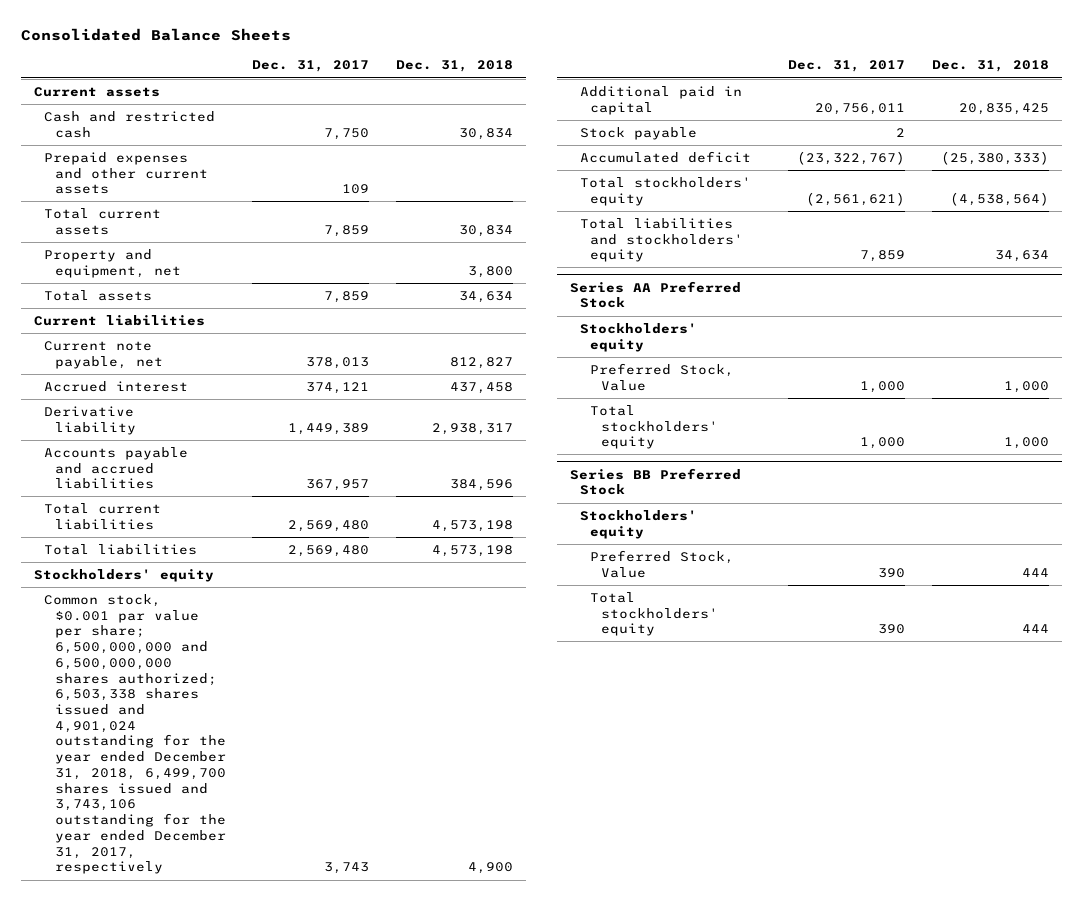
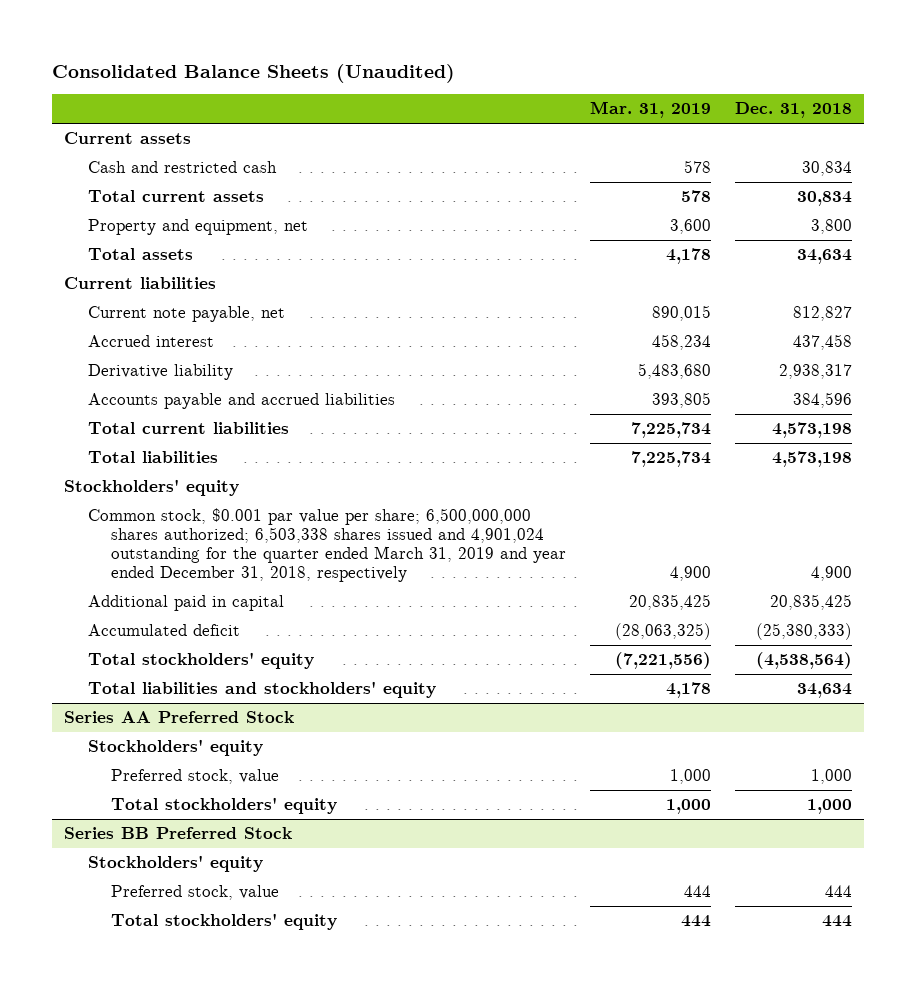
[21,28,292,42] Consolidated Balance Sheets -> [51,63,455,83] Consolidated Balance Sheets (Unaudited)
[252,60,370,73] Dec. 31, 2017 -> none
none -> [590,101,712,119] Mar. 31, 2019
[44,151,208,195] Prepaid expenses and other current assets -> none
[44,593,226,875] Common stock, $0.001 par value per share; 6,500,000,000 and 6,500,000,000 shares authorized; 6,503,338 shares issued and 4,901,024 outstanding for the year ended December 31, 2018, 6,499,700 shares issued and 3,743,106 outstanding for the year ended December 31, 2017, respectively -> [87,508,567,583] Common stock, $0.001 par value per share; 6,500,000,000 shares authorized; 6,503,338 shares issued and 4,901,024 outstanding for the quarter ended March 31, 2019 and year ended December 31, 2018, respectively
[580,126,698,140] Stock payable -> none
[590,362,735,391] Preferred Stock, Value -> [111,769,280,785] Preferred stock, value
[590,549,735,578] Preferred Stock, Value -> [111,885,280,901] Preferred stock, value

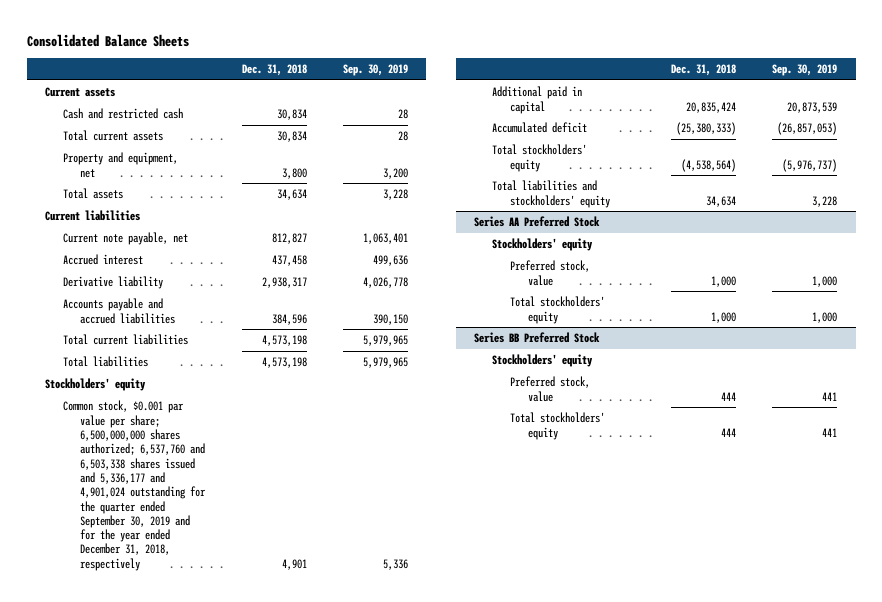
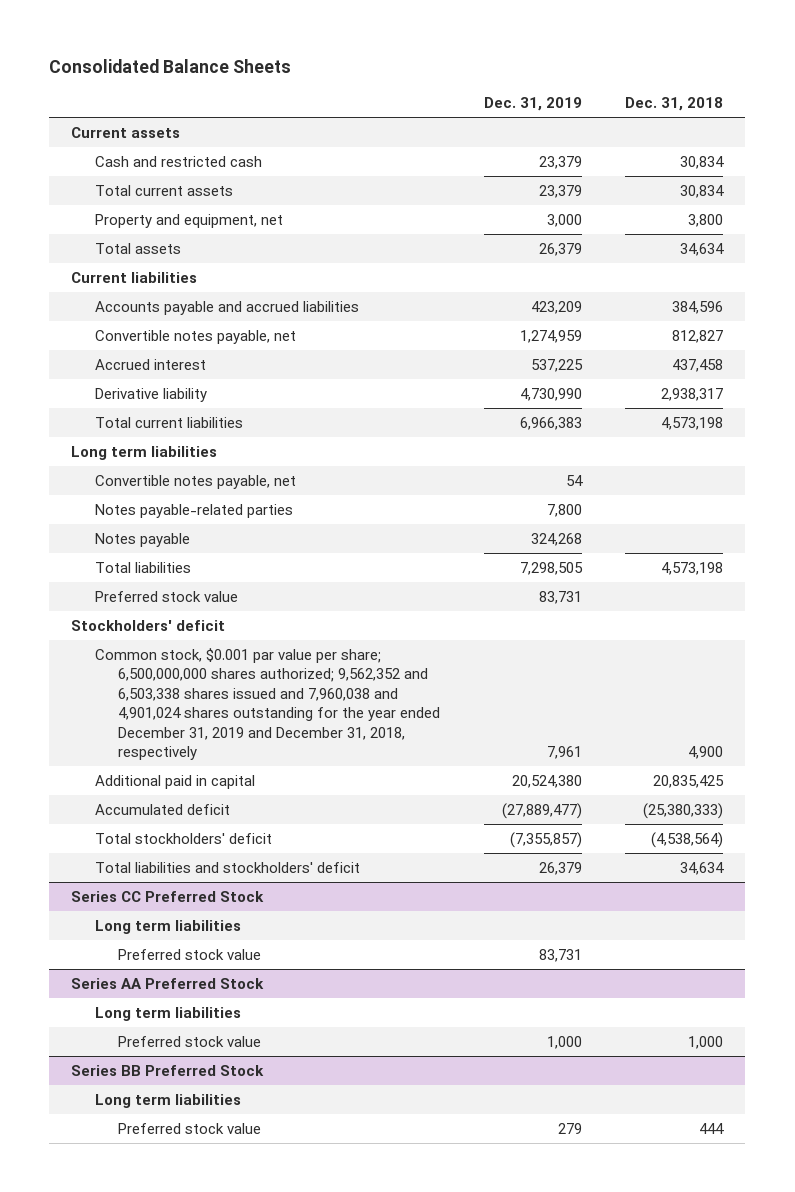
[342,64,408,77] Sep. 30, 2019 -> none
none -> [483,96,582,111] Dec. 31, 2019
[62,298,176,324] Accounts payable and accrued liabilities -> [94,300,359,315] Accounts payable and accrued liabilities
[62,232,188,246] Current note payable, net -> [94,329,296,344] Convertible notes payable, net
none -> [71,445,218,460] Long term liabilities
none -> [94,474,296,489] Convertible notes payable, net
none -> [94,503,293,518] Notes payable-related parties
none -> [94,532,190,547] Notes payable
none -> [94,590,238,602] Preferred stock value
[44,378,146,392] Stockholders' equity -> [71,619,226,631] Stockholders' deficit
[62,400,207,571] Common stock, $0.001 par value per share; 6,500,000,000 shares authorized; 6,537,760 and 6,503,338 shares issued and 5,336,177 and 4,901,024 outstanding for the quarter ended September 30, 2019 and for the year ended December 31, 2018, respectively -> [94,647,441,761] Common stock, $0.001 par value per share; 6,500,000,000 shares authorized; 9,562,352 and 6,503,338 shares issued and 7,960,038 and 4,901,024 shares outstanding for the year ended December 31, 2019 and December 31, 2018, respectively
[281,558,307,570] 4,901 -> [688,746,724,760] 4,900
[686,101,737,113] 20,835,424 -> [653,774,725,788] 20,835,425
[492,144,588,172] Total stockholders' equity -> [94,832,272,844] Total stockholders' deficit
[492,180,611,208] Total liabilities and stockholders' equity -> [94,861,360,873] Total liabilities and stockholders' deficit
none -> [71,890,265,902] Series CC Preferred Stock
none -> [94,919,241,934] Long term liabilities
none -> [118,948,262,960] Preferred stock value
[492,238,594,252] Stockholders' equity -> none
[510,296,606,324] Total stockholders' equity -> none
none -> [94,1006,241,1021] Long term liabilities
[510,260,591,286] Preferred stock, value -> [118,1035,262,1047] Preferred stock value
[492,354,594,368] Stockholders' equity -> none
[510,412,606,440] Total stockholders' equity -> none
none -> [94,1093,241,1108] Long term liabilities
[510,376,591,402] Preferred stock, value -> [118,1122,262,1134] Preferred stock value

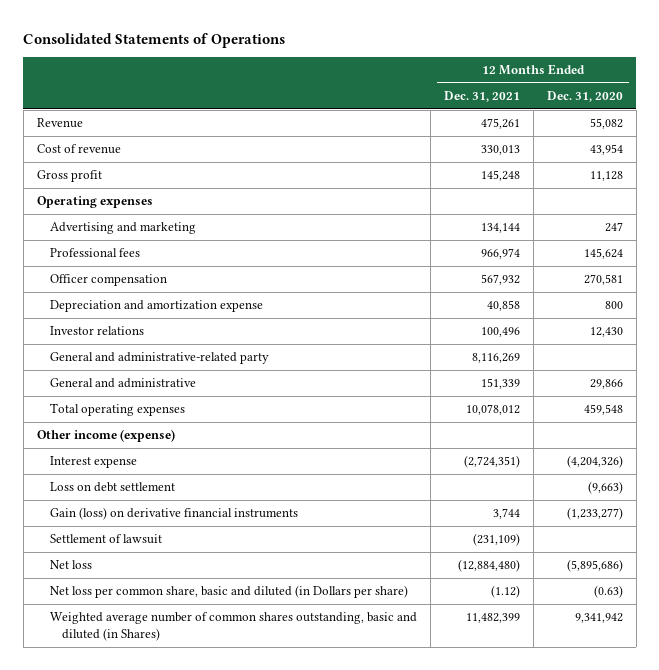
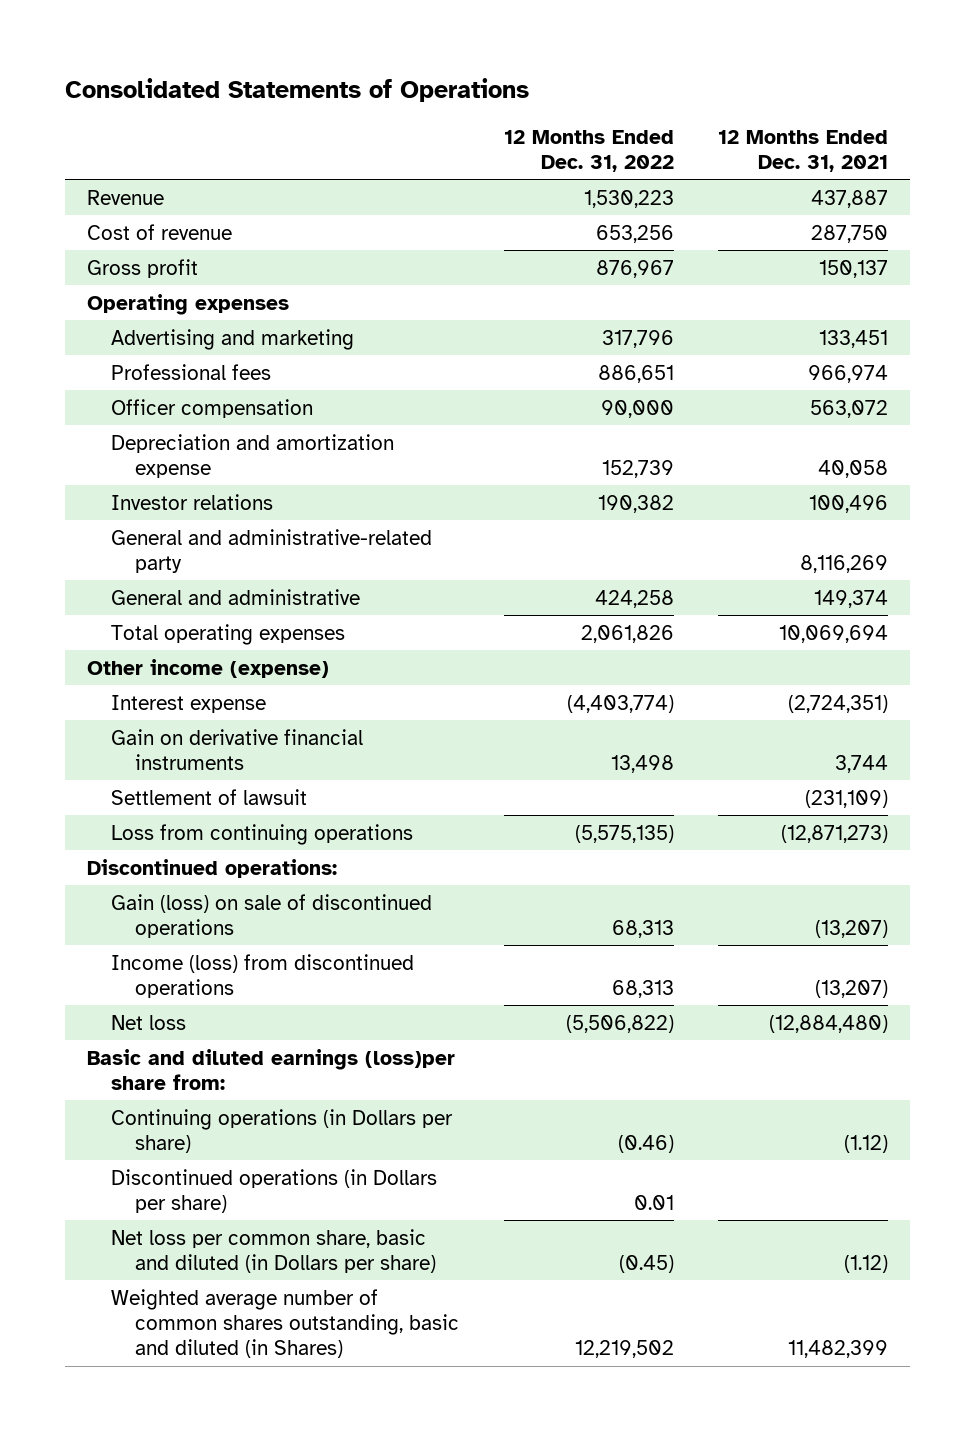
[546,91,623,103] Dec. 31, 2020 -> none
none -> [503,129,674,172] 12 Months Ended Dec. 31, 2022
[480,118,520,130] 475,261 -> [810,189,888,208] 437,887
[480,145,520,156] 330,013 -> [810,224,888,243] 287,750
[480,170,520,182] 145,248 -> [818,259,888,278] 150,137
[480,223,520,234] 134,144 -> [818,329,888,348] 133,451
[480,274,520,286] 567,932 -> [809,399,888,418] 563,072
[486,300,520,312] 40,858 -> [817,459,888,478] 40,058
[480,378,520,390] 151,339 -> [813,589,888,608] 149,374
[465,404,520,416] 10,078,012 -> [778,624,888,643] 10,069,694
[49,482,175,493] Loss on debt settlement -> none
[49,507,298,521] Gain (loss) on derivative financial instruments -> [111,728,364,770] Gain on derivative financial instruments
none -> [111,823,414,845] Loss from continuing operations
none -> [87,858,338,878] Discontinued operations:
none -> [111,893,433,938] Gain (loss) on sale of discontinued operations
none -> [111,953,415,998] Income (loss) from discontinued operations
none -> [87,1048,456,1090] Basic and diluted earnings (loss)per share from:
none -> [111,1108,454,1153] Continuing operations (in Dollars per share)
none -> [111,1168,438,1213] Discontinued operations (in Dollars per share)

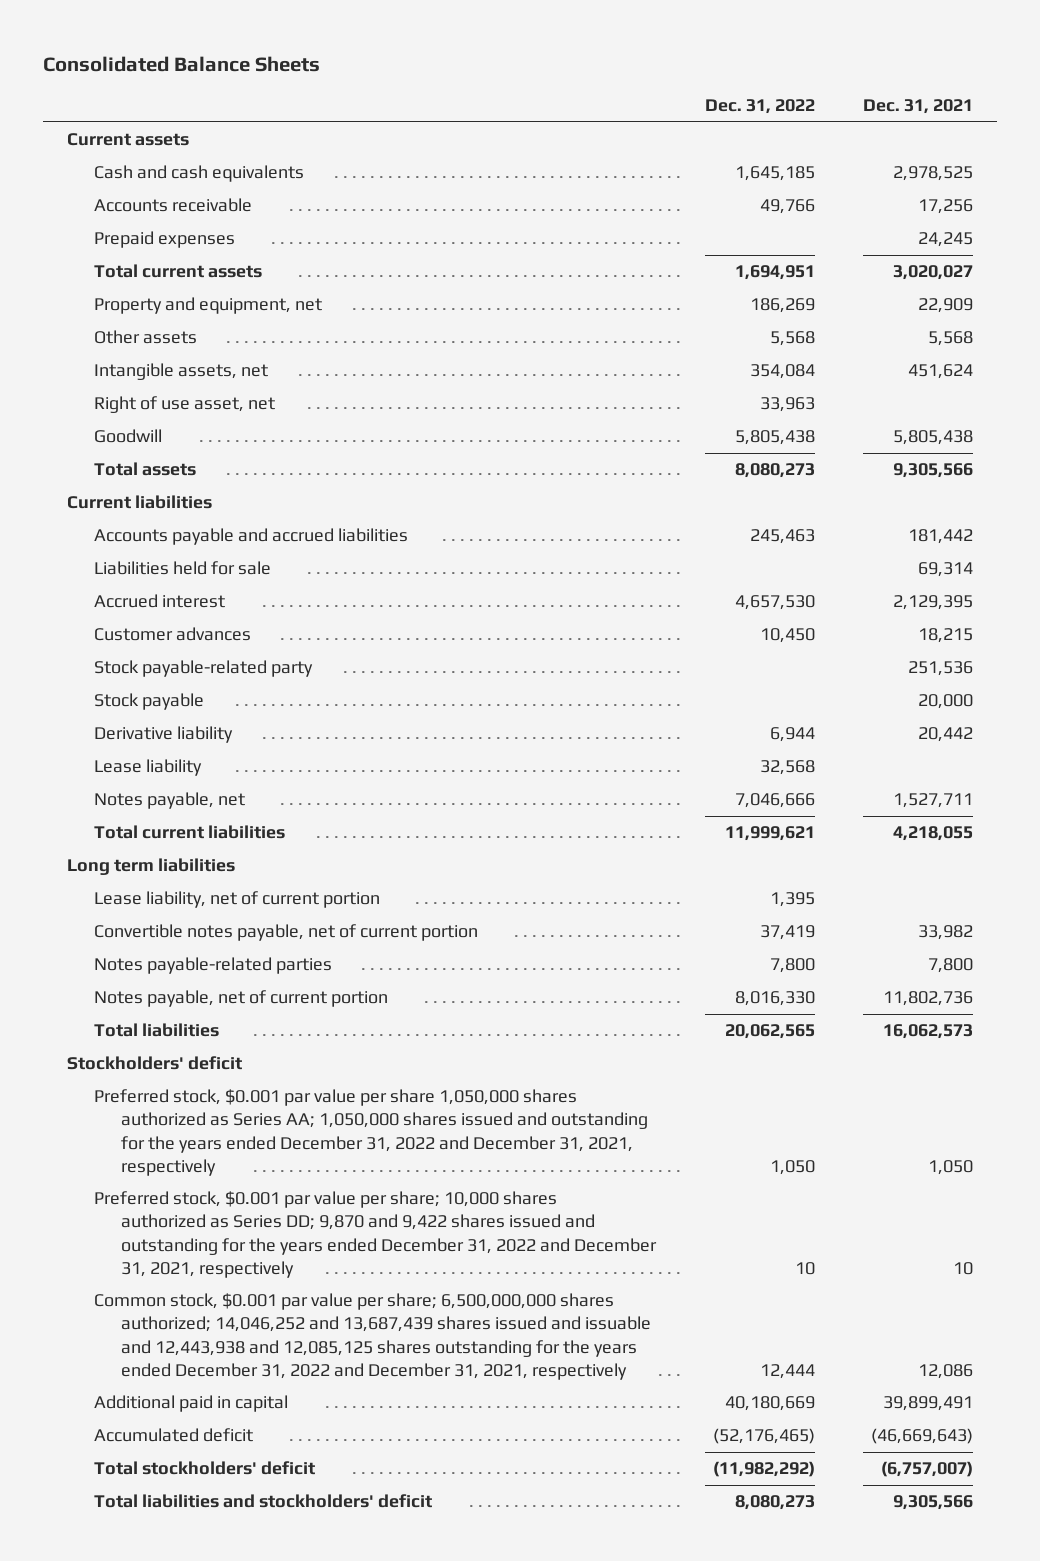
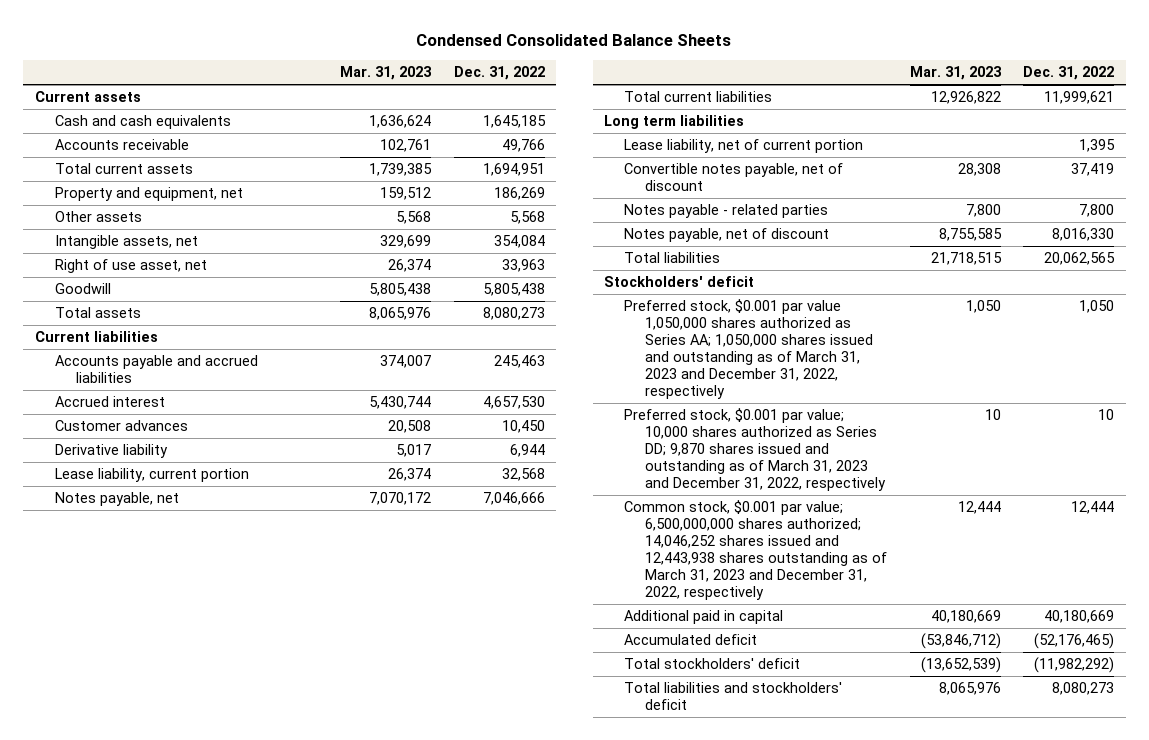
[43,56,321,73] Consolidated Balance Sheets -> [416,33,732,46] Condensed Consolidated Balance Sheets
[862,99,973,115] Dec. 31, 2021 -> none
none -> [340,66,433,81] Mar. 31, 2023
[94,231,236,249] Prepaid expenses -> none
[94,561,272,576] Liabilities held for sale -> none
[94,660,314,678] Stock payable-related party -> none
[94,693,205,711] Stock payable -> none
[94,759,203,777] Lease liability -> [55,468,250,483] Lease liability, current portion
[94,924,479,942] Convertible notes payable, net of current portion -> [624,163,844,192] Convertible notes payable, net of discount
[94,957,333,975] Notes payable-related parties -> [624,204,829,219] Notes payable - related parties
[94,990,389,1008] Notes payable, net of current portion -> [624,228,830,243] Notes payable, net of discount
[94,1089,649,1176] Preferred stock, $0.001 par value per share 1,050,000 shares authorized as Series AA; 1,050,000 shares issued and outstanding for the years ended December 31, 2022 and December 31, 2021, respectively -> [624,299,873,399] Preferred stock, $0.001 par value 1,050,000 shares authorized as Series AA; 1,050,000 shares issued and outstanding as of March 31, 2023 and December 31, 2022, respectively
[94,1191,658,1278] Preferred stock, $0.001 par value per share; 10,000 shares authorized as Series DD; 9,870 and 9,422 shares issued and outstanding for the years ended December 31, 2022 and December 31, 2021, respectively -> [624,408,886,491] Preferred stock, $0.001 par value; 10,000 shares authorized as Series DD; 9,870 shares issued and outstanding as of March 31, 2023 and December 31, 2022, respectively
[94,1293,652,1380] Common stock, $0.001 par value per share; 6,500,000,000 shares authorized; 14,046,252 and 13,687,439 shares issued and issuable and 12,443,938 and 12,085,125 shares outstanding for the years ended December 31, 2022 and December 31, 2021, respectively -> [624,500,887,600] Common stock, $0.001 par value; 6,500,000,000 shares authorized; 14,046,252 shares issued and 12,443,938 shares outstanding as of March 31, 2023 and December 31, 2022, respectively

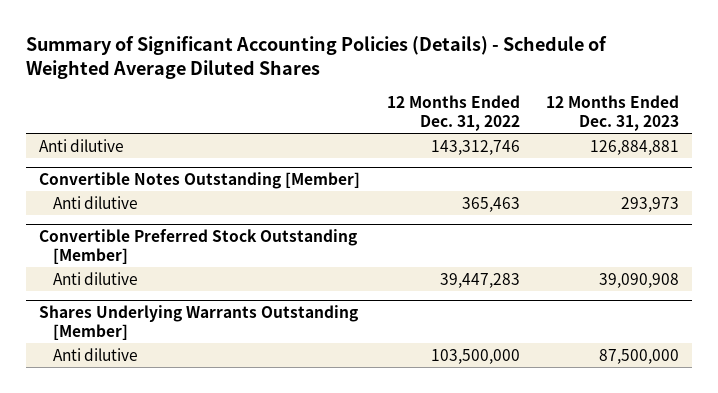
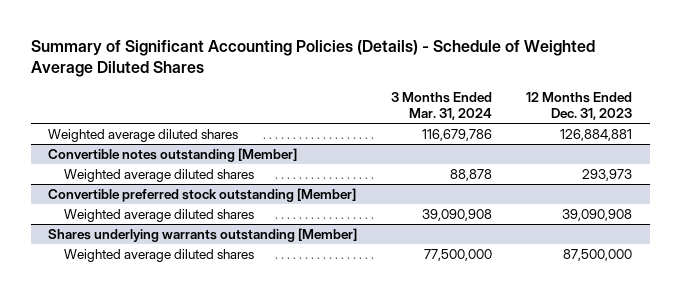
[386,95,520,131] 12 Months Ended Dec. 31, 2022 -> none
none -> [391,92,493,121] 3 Months Ended Mar. 31, 2024
[39,138,125,152] Anti dilutive -> [47,129,238,143] Weighted average diluted shares
[39,172,361,190] Convertible Notes Outstanding [Member] -> [47,148,297,163] Convertible notes outstanding [Member]
[52,195,138,209] Anti dilutive -> [63,169,254,183] Weighted average diluted shares
[39,229,358,264] Convertible Preferred Stock Outstanding [Member] -> [47,188,356,203] Convertible preferred stock outstanding [Member]
[52,271,138,285] Anti dilutive -> [63,209,254,223] Weighted average diluted shares
[39,305,359,340] Shares Underlying Warrants Outstanding [Member] -> [47,228,357,243] Shares underlying warrants outstanding [Member]
[52,347,138,361] Anti dilutive -> [63,249,254,263] Weighted average diluted shares

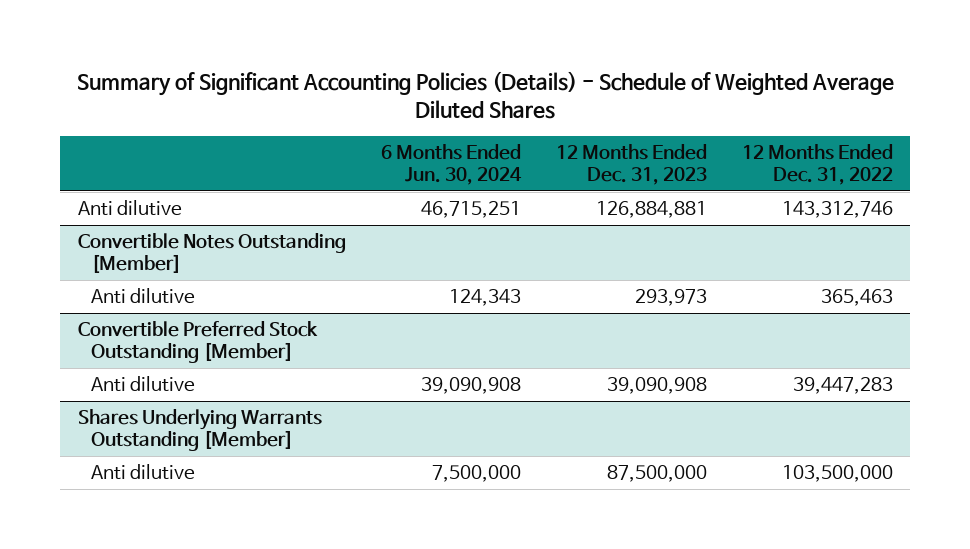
[391,92,493,121] 3 Months Ended Mar. 31, 2024 -> none
none -> [380,143,522,186] 6 Months Ended Jun. 30, 2024
none -> [741,143,893,186] 12 Months Ended Dec. 31, 2022
[47,129,238,143] Weighted average diluted shares -> [77,199,182,216] Anti dilutive
[47,148,297,163] Convertible notes outstanding [Member] -> [77,232,346,274] Convertible Notes Outstanding [Member]
[63,169,254,183] Weighted average diluted shares -> [91,287,196,304] Anti dilutive
[47,188,356,203] Convertible preferred stock outstanding [Member] -> [77,320,318,364] Convertible Preferred Stock Outstanding [Member]
[63,209,254,223] Weighted average diluted shares -> [91,375,196,392] Anti dilutive
[47,228,357,243] Shares underlying warrants outstanding [Member] -> [77,408,322,452] Shares Underlying Warrants Outstanding [Member]
[63,249,254,263] Weighted average diluted shares -> [91,463,196,480] Anti dilutive

